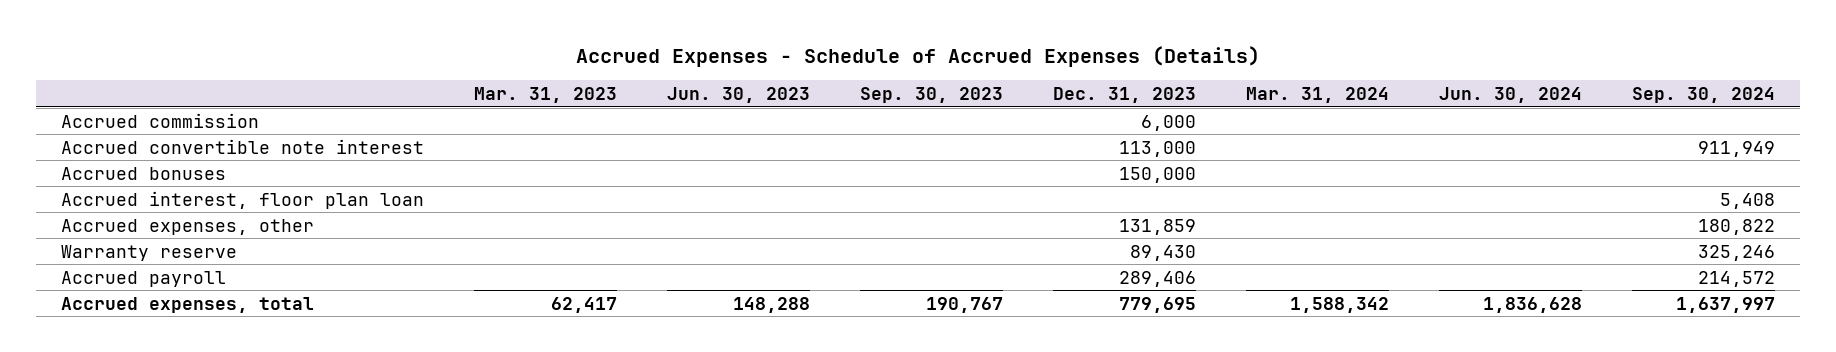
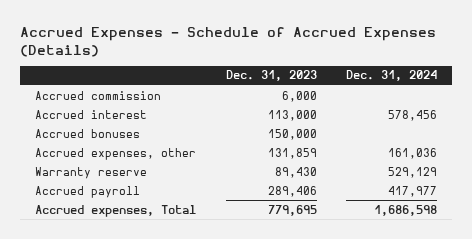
[473,87,617,104] Mar. 31, 2023 -> none
[666,87,810,104] Jun. 30, 2023 -> none
[859,87,1003,104] Sep. 30, 2023 -> none
[1245,87,1389,104] Mar. 31, 2024 -> none
[1438,87,1582,104] Jun. 30, 2024 -> none
[1631,87,1775,104] Sep. 30, 2024 -> none
none -> [346,70,438,82] Dec. 31, 2024
[60,138,424,154] Accrued convertible note interest -> [34,109,147,119] Accrued interest
[60,190,424,209] Accrued interest, floor plan loan -> none
[60,296,314,313] Accrued expenses, total -> [34,204,196,217] Accrued expenses, Total

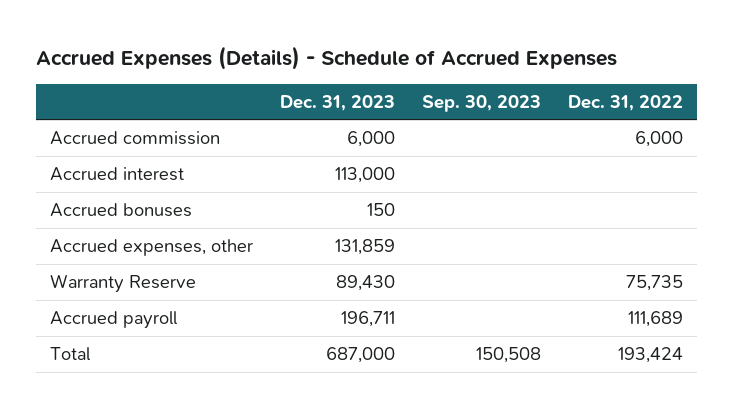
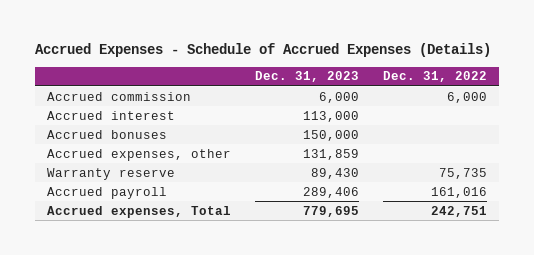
[36,46,618,71] Accrued Expenses (Details) - Schedule of Accrued Expenses -> [35,43,492,58] Accrued Expenses - Schedule of Accrued Expenses (Details)
[422,94,542,112] Sep. 30, 2023 -> none
[367,203,396,217] 150 -> [303,129,360,141] 150,000
[49,274,196,294] Warranty Reserve -> [47,167,176,180] Warranty reserve
[341,311,396,328] 196,711 -> [303,186,360,198] 289,406
[628,311,684,328] 111,689 -> [430,186,487,198] 161,016
[49,347,90,362] Total -> [47,205,232,218] Accrued expenses, Total
[326,347,396,364] 687,000 -> [303,205,360,217] 779,695
[618,347,684,364] 193,424 -> [430,205,487,217] 242,751

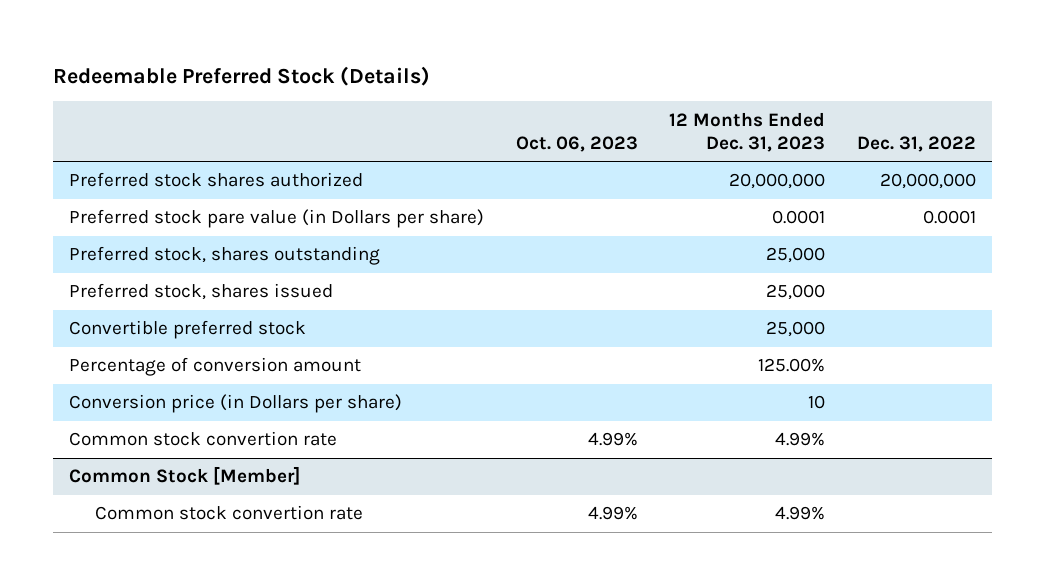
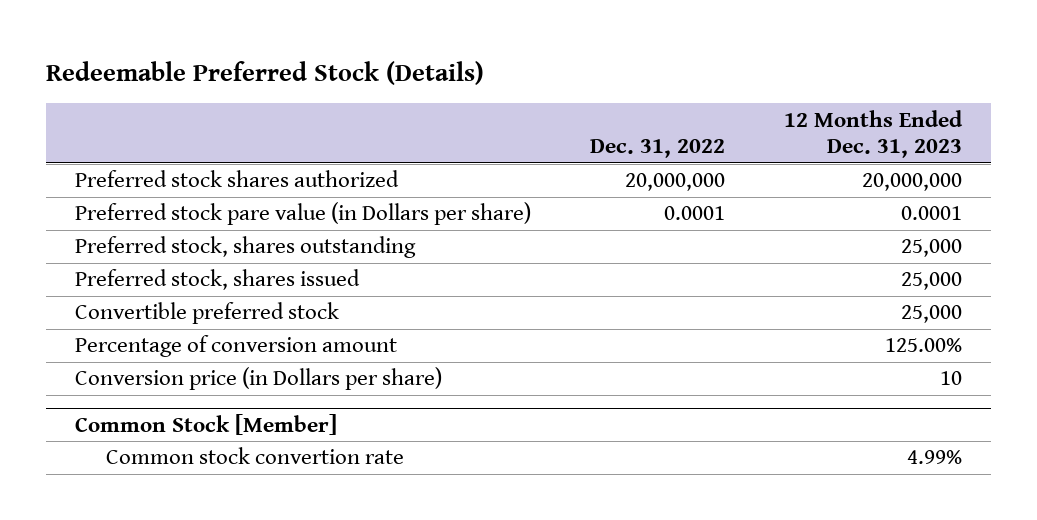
[515,135,638,152] Oct. 06, 2023 -> none
[69,431,338,447] Common stock convertion rate -> none

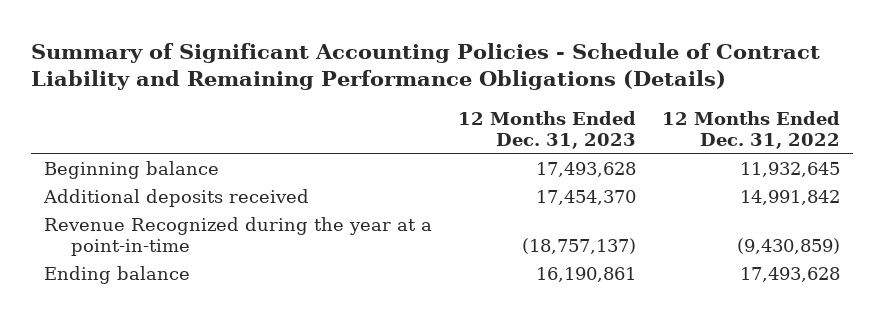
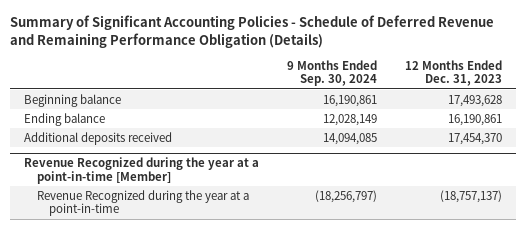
[31,42,821,91] Summary of Significant Accounting Policies - Schedule of Contract Liability and Remaining Performance Obligations (Details) -> [9,15,494,48] Summary of Significant Accounting Policies - Schedule of Deferred Revenue and Remaining Performance Obligation (Details)
[661,110,840,149] 12 Months Ended Dec. 31, 2022 -> none
none -> [286,59,377,87] 9 Months Ended Sep. 30, 2024
[44,265,191,284] Ending balance -> [23,112,105,126] Ending balance
none -> [23,157,259,184] Revenue Recognized during the year at a point-in-time [Member]

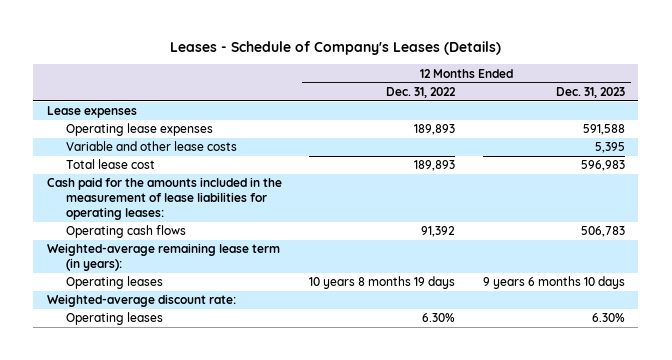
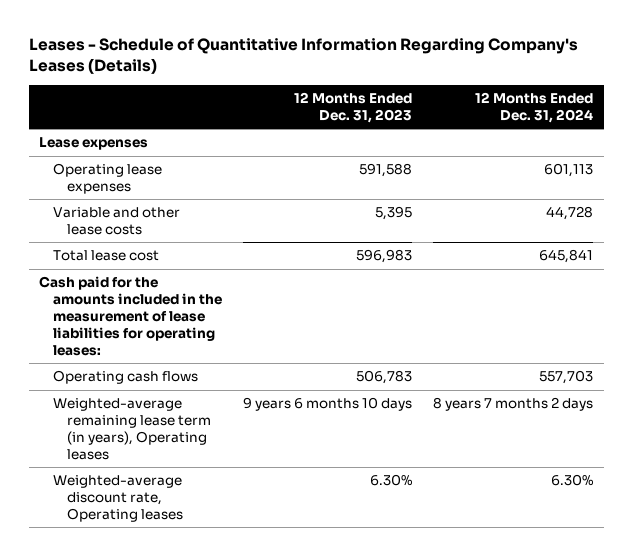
[169,41,501,56] Leases - Schedule of Company's Leases (Details) -> [28,38,578,75] Leases - Schedule of Quantitative Information Regarding Company's Leases (Details)
[386,86,457,98] Dec. 31, 2022 -> none
none -> [475,92,594,124] 12 Months Ended Dec. 31, 2024
[46,243,280,272] Weighted-average remaining lease term (in years): -> none
[46,294,236,308] Weighted-average discount rate: -> none
[66,276,164,290] Operating leases -> [53,398,212,460] Weighted-average remaining lease term (in years), Operating leases
[66,312,164,326] Operating leases -> [53,475,184,522] Weighted-average discount rate, Operating leases

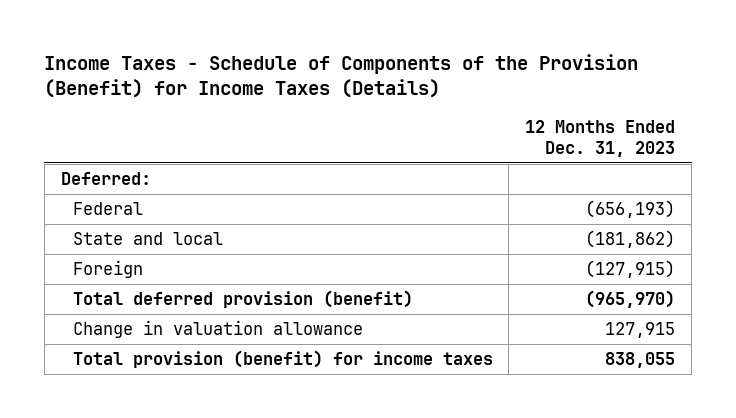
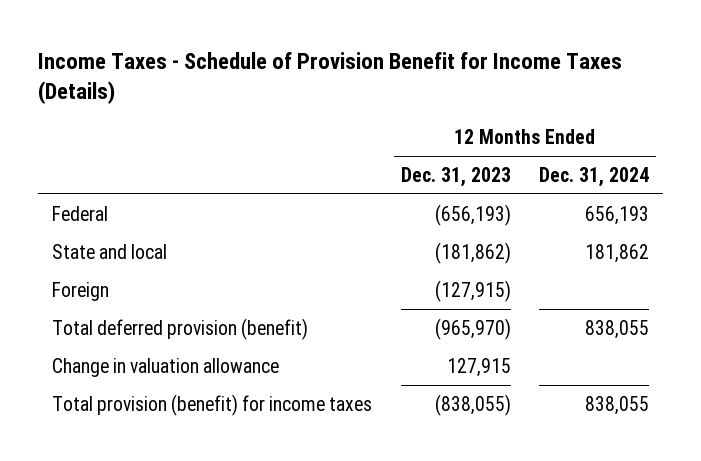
[44,53,639,99] Income Taxes - Schedule of Components of the Provision (Benefit) for Income Taxes (Details) -> [38,51,623,105] Income Taxes - Schedule of Provision Benefit for Income Taxes (Details)
none -> [538,166,649,187] Dec. 31, 2024
[60,171,151,185] Deferred: -> none
[605,351,676,368] 838,055 -> [434,393,511,416] (838,055)

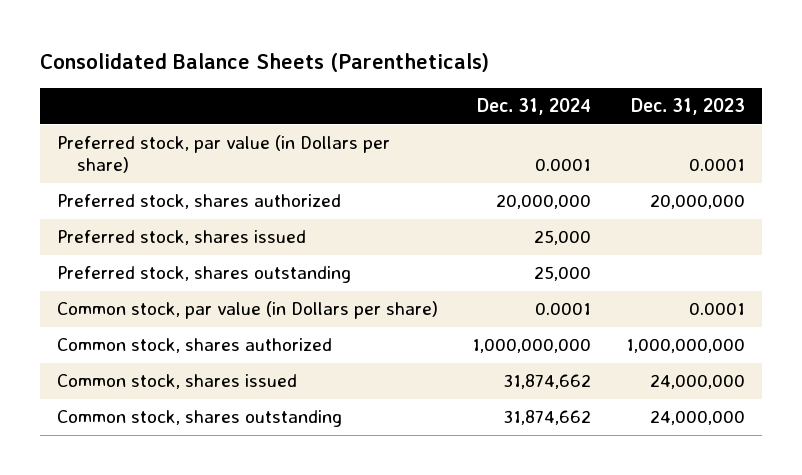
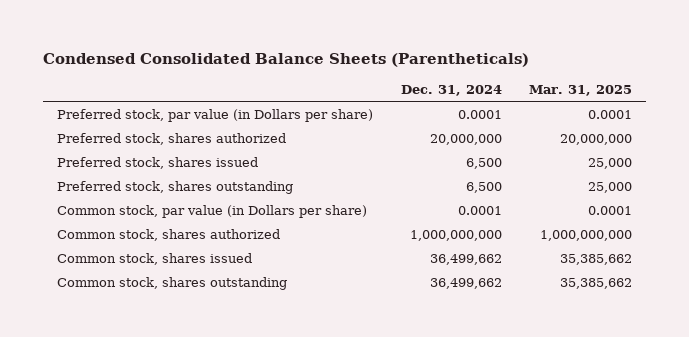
[40,53,490,73] Consolidated Balance Sheets (Parentheticals) -> [43,52,530,67] Condensed Consolidated Balance Sheets (Parentheticals)
[630,98,745,116] Dec. 31, 2023 -> none
none -> [528,84,632,96] Mar. 31, 2025
[534,230,592,246] 25,000 -> [465,157,502,169] 6,500
[534,266,592,282] 25,000 -> [465,181,502,193] 6,500
[503,374,592,390] 31,874,662 -> [429,253,502,265] 36,499,662
[503,410,592,426] 31,874,662 -> [429,277,502,289] 36,499,662

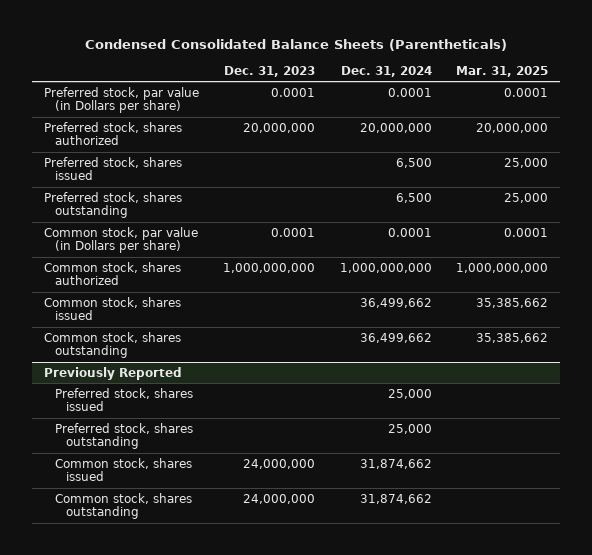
none -> [224,65,316,77] Dec. 31, 2023
none -> [43,366,182,380] Previously Reported
none -> [54,387,193,412] Preferred stock, shares issued
none -> [54,422,193,450] Preferred stock, shares outstanding
none -> [54,457,192,482] Common stock, shares issued
none -> [54,492,192,520] Common stock, shares outstanding

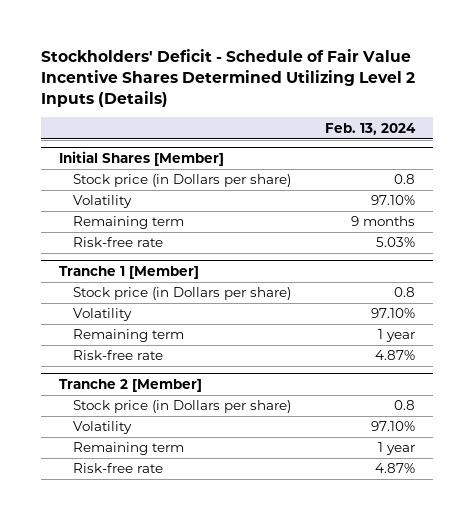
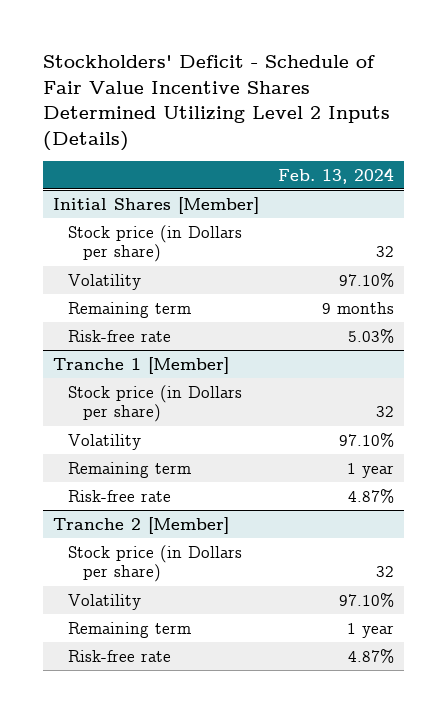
[394,174,416,185] 0.8 -> [376,246,395,258] 32
[394,287,416,298] 0.8 -> [376,406,395,418] 32
[394,400,416,411] 0.8 -> [376,566,395,578] 32

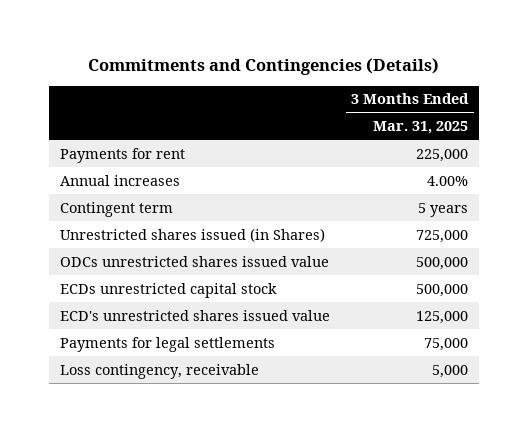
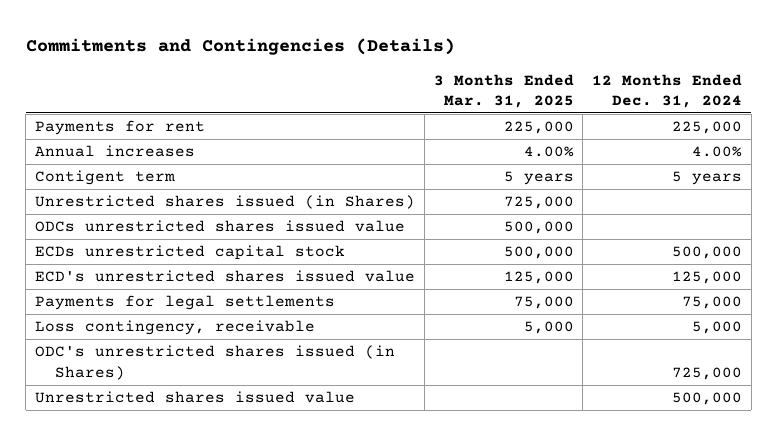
none -> [592,73,743,108] 12 Months Ended Dec. 31, 2024
[59,201,173,217] Contingent term -> [35,170,176,186] Contigent term
none -> [35,345,396,380] ODC's unrestricted shares issued (in Shares)
none -> [35,391,356,404] Unrestricted shares issued value

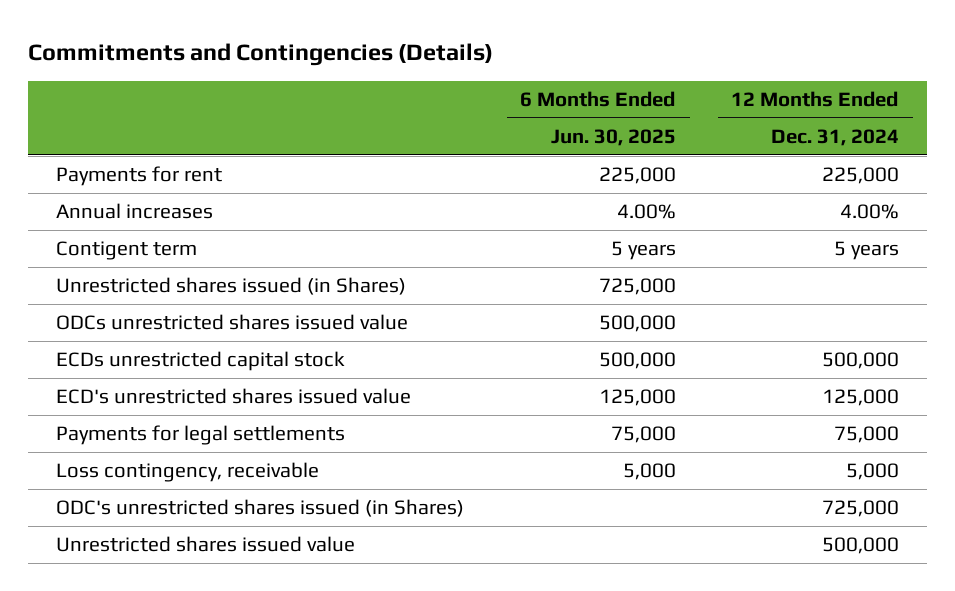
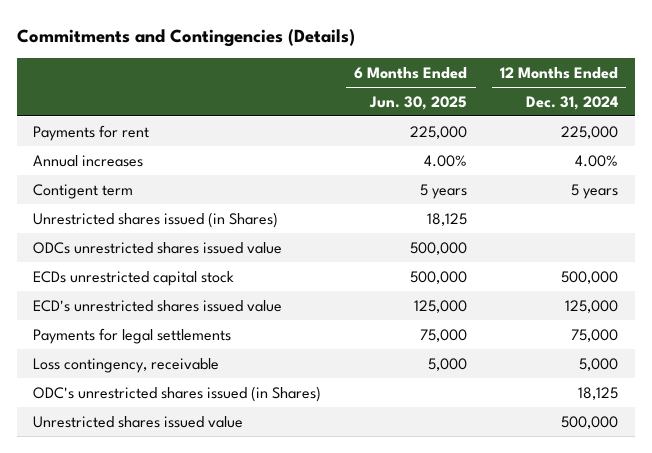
[598,278,676,296] 725,000 -> [427,212,468,226] 18,125
[821,500,899,518] 725,000 -> [578,386,619,400] 18,125

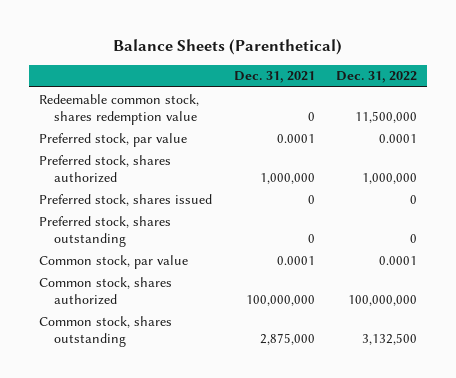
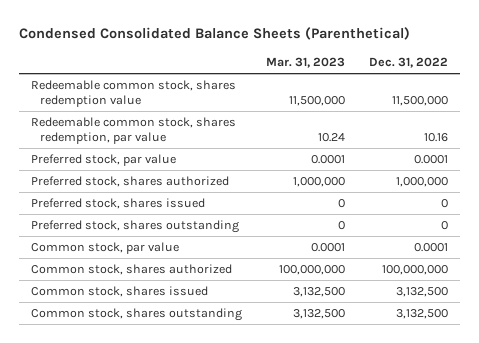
[113,38,343,55] Balance Sheets (Parenthetical) -> [18,27,410,41] Condensed Consolidated Balance Sheets (Parenthetical)
[233,71,315,84] Dec. 31, 2021 -> none
none -> [266,57,346,69] Mar. 31, 2023
none -> [30,116,236,145] Redeemable common stock, shares redemption, par value
none -> [30,285,208,297] Common stock, shares issued

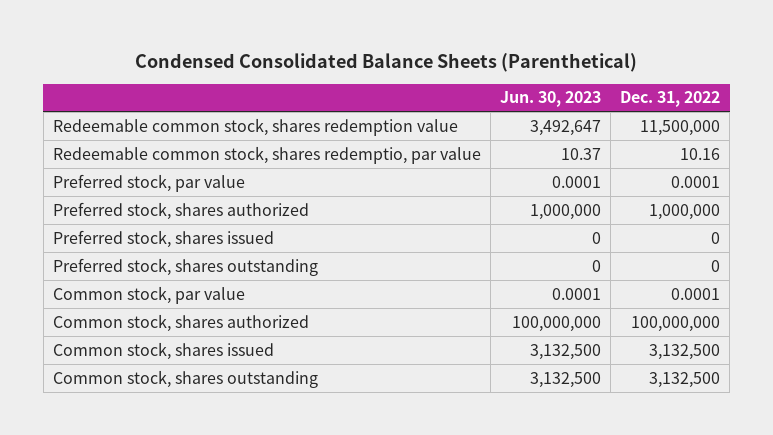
[266,57,346,69] Mar. 31, 2023 -> none
none -> [499,91,601,108] Jun. 30, 2023
[30,116,236,145] Redeemable common stock, shares redemption, par value -> [52,145,481,164] Redeemable common stock, shares redemptio, par value

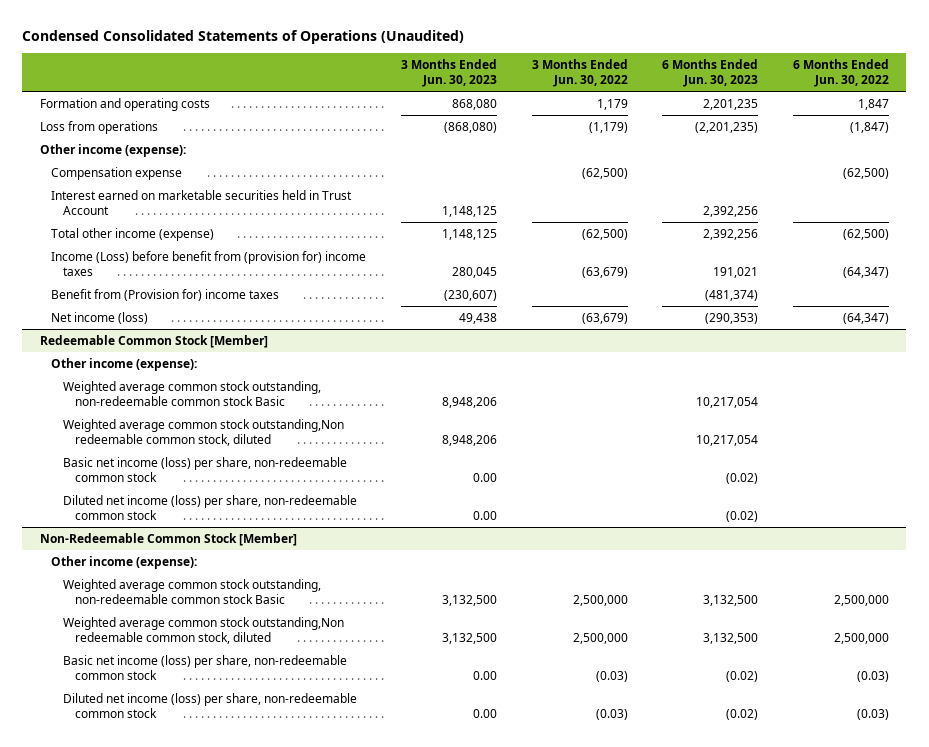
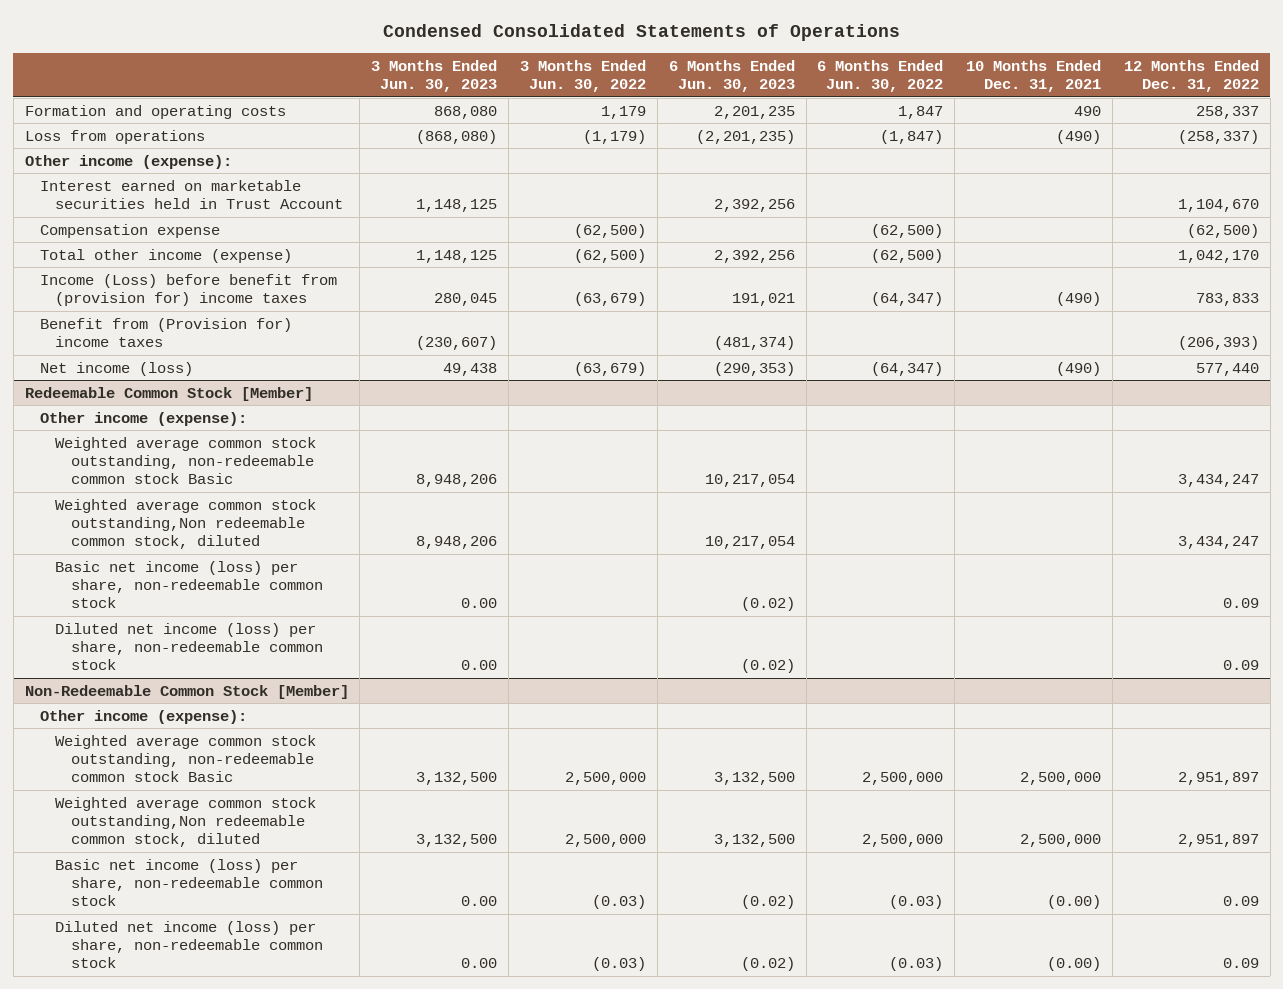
[22,30,465,45] Condensed Consolidated Statements of Operations (Unaudited) -> [382,24,900,42] Condensed Consolidated Statements of Operations
none -> [966,59,1102,92] 10 Months Ended Dec. 31, 2021
none -> [1123,59,1259,92] 12 Months Ended Dec. 31, 2022
[51,166,183,180] Compensation expense -> [39,223,220,238] Compensation expense

